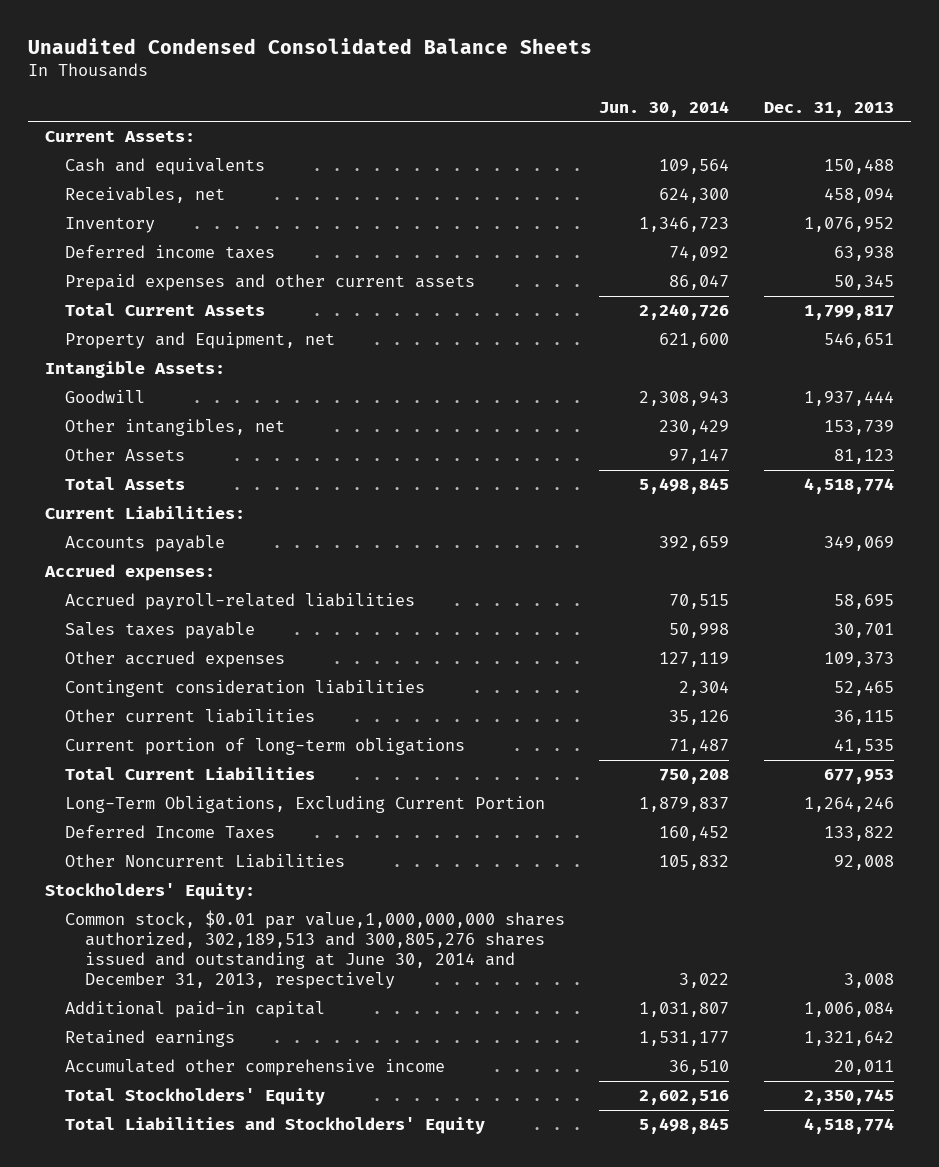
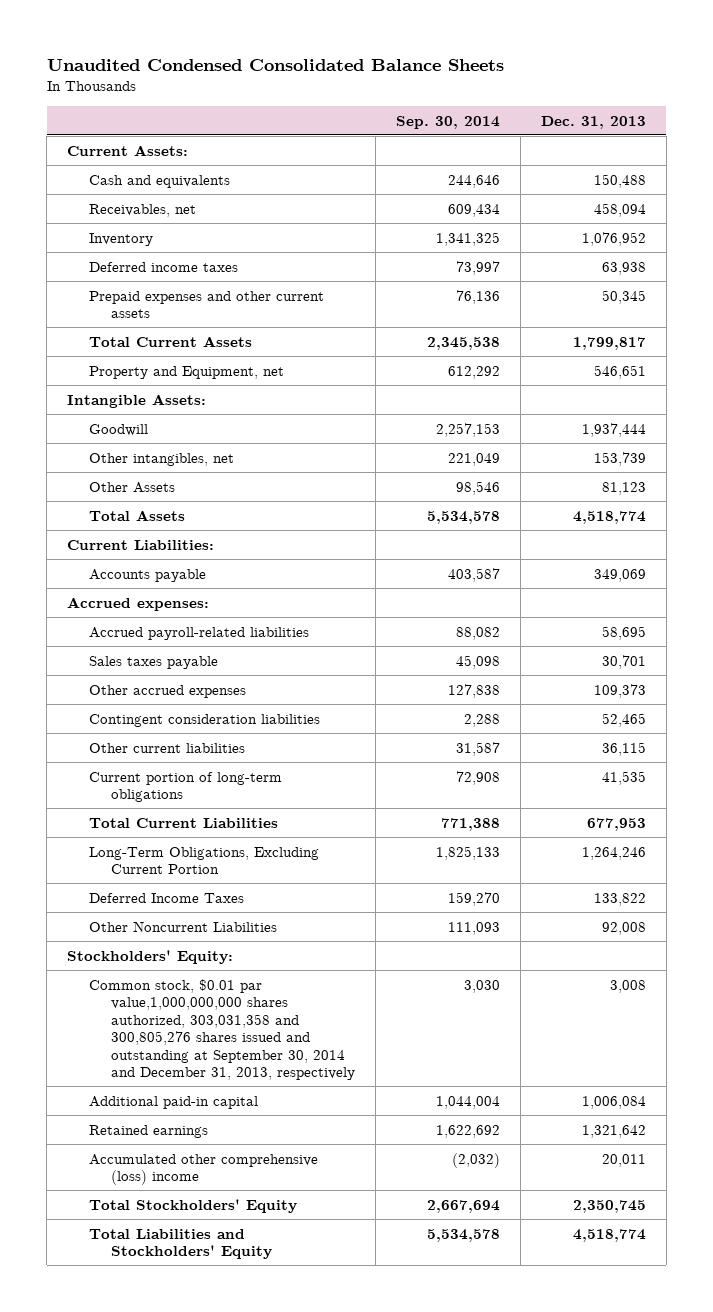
[599,101,730,118] Jun. 30, 2014 -> none
none -> [395,115,500,129] Sep. 30, 2014
[64,910,565,990] Common stock, $0.01 par value,1,000,000,000 shares authorized, 302,189,513 and 300,805,276 shares issued and outstanding at June 30, 2014 and December 31, 2013, respectively -> [89,978,356,1081] Common stock, $0.01 par value,1,000,000,000 shares authorized, 303,031,358 and 300,805,276 shares issued and outstanding at September 30, 2014 and December 31, 2013, respectively
[64,1059,445,1077] Accumulated other comprehensive income -> [89,1153,319,1186] Accumulated other comprehensive (loss) income

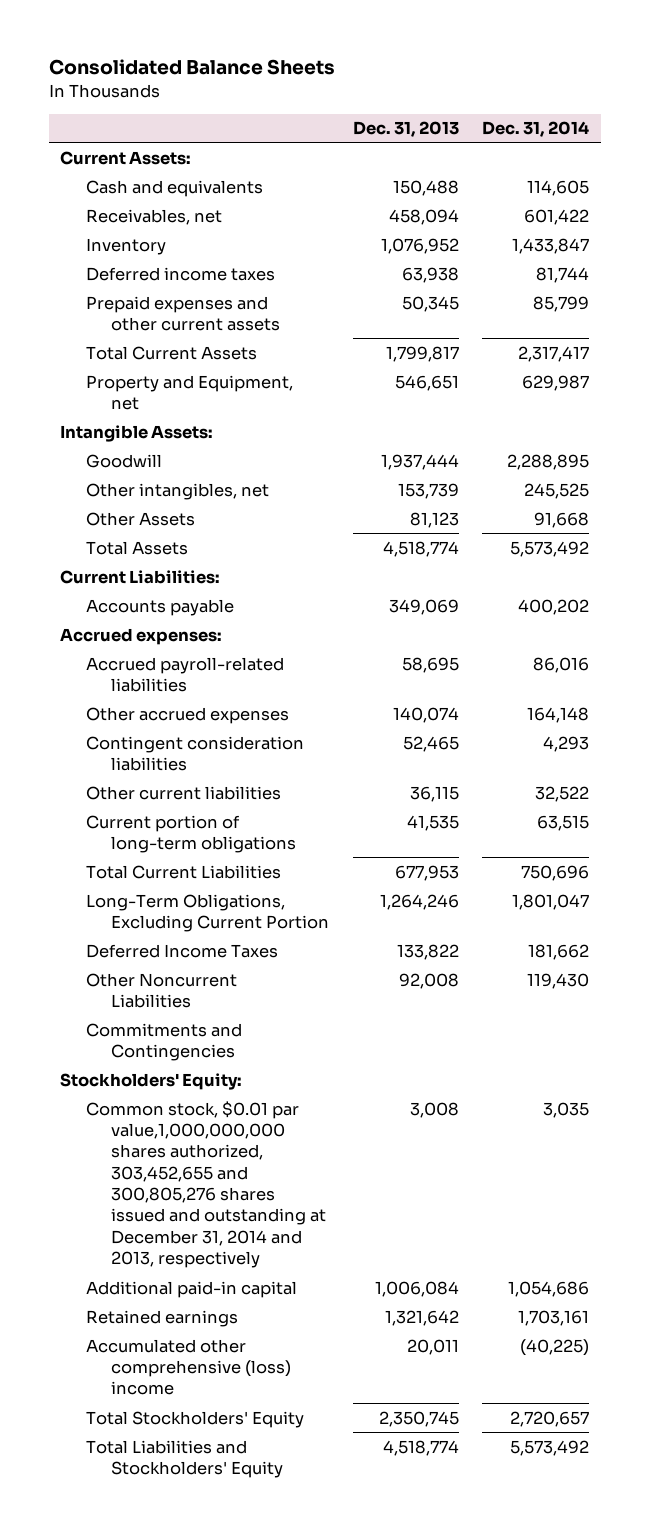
[46,58,504,71] Unaudited Condensed Consolidated Balance Sheets -> [48,59,335,76] Consolidated Balance Sheets
[395,115,500,129] Sep. 30, 2014 -> none
none -> [482,121,590,138] Dec. 31, 2014
[89,655,219,669] Sales taxes payable -> none
[593,683,646,698] 109,373 -> [392,706,459,723] 140,074
none -> [85,1022,242,1061] Commitments and Contingencies
[89,978,356,1081] Common stock, $0.01 par value,1,000,000,000 shares authorized, 303,031,358 and 300,805,276 shares issued and outstanding at September 30, 2014 and December 31, 2013, respectively -> [85,1100,326,1269] Common stock, $0.01 par value,1,000,000,000 shares authorized, 303,452,655 and 300,805,276 shares issued and outstanding at December 31, 2014 and 2013, respectively

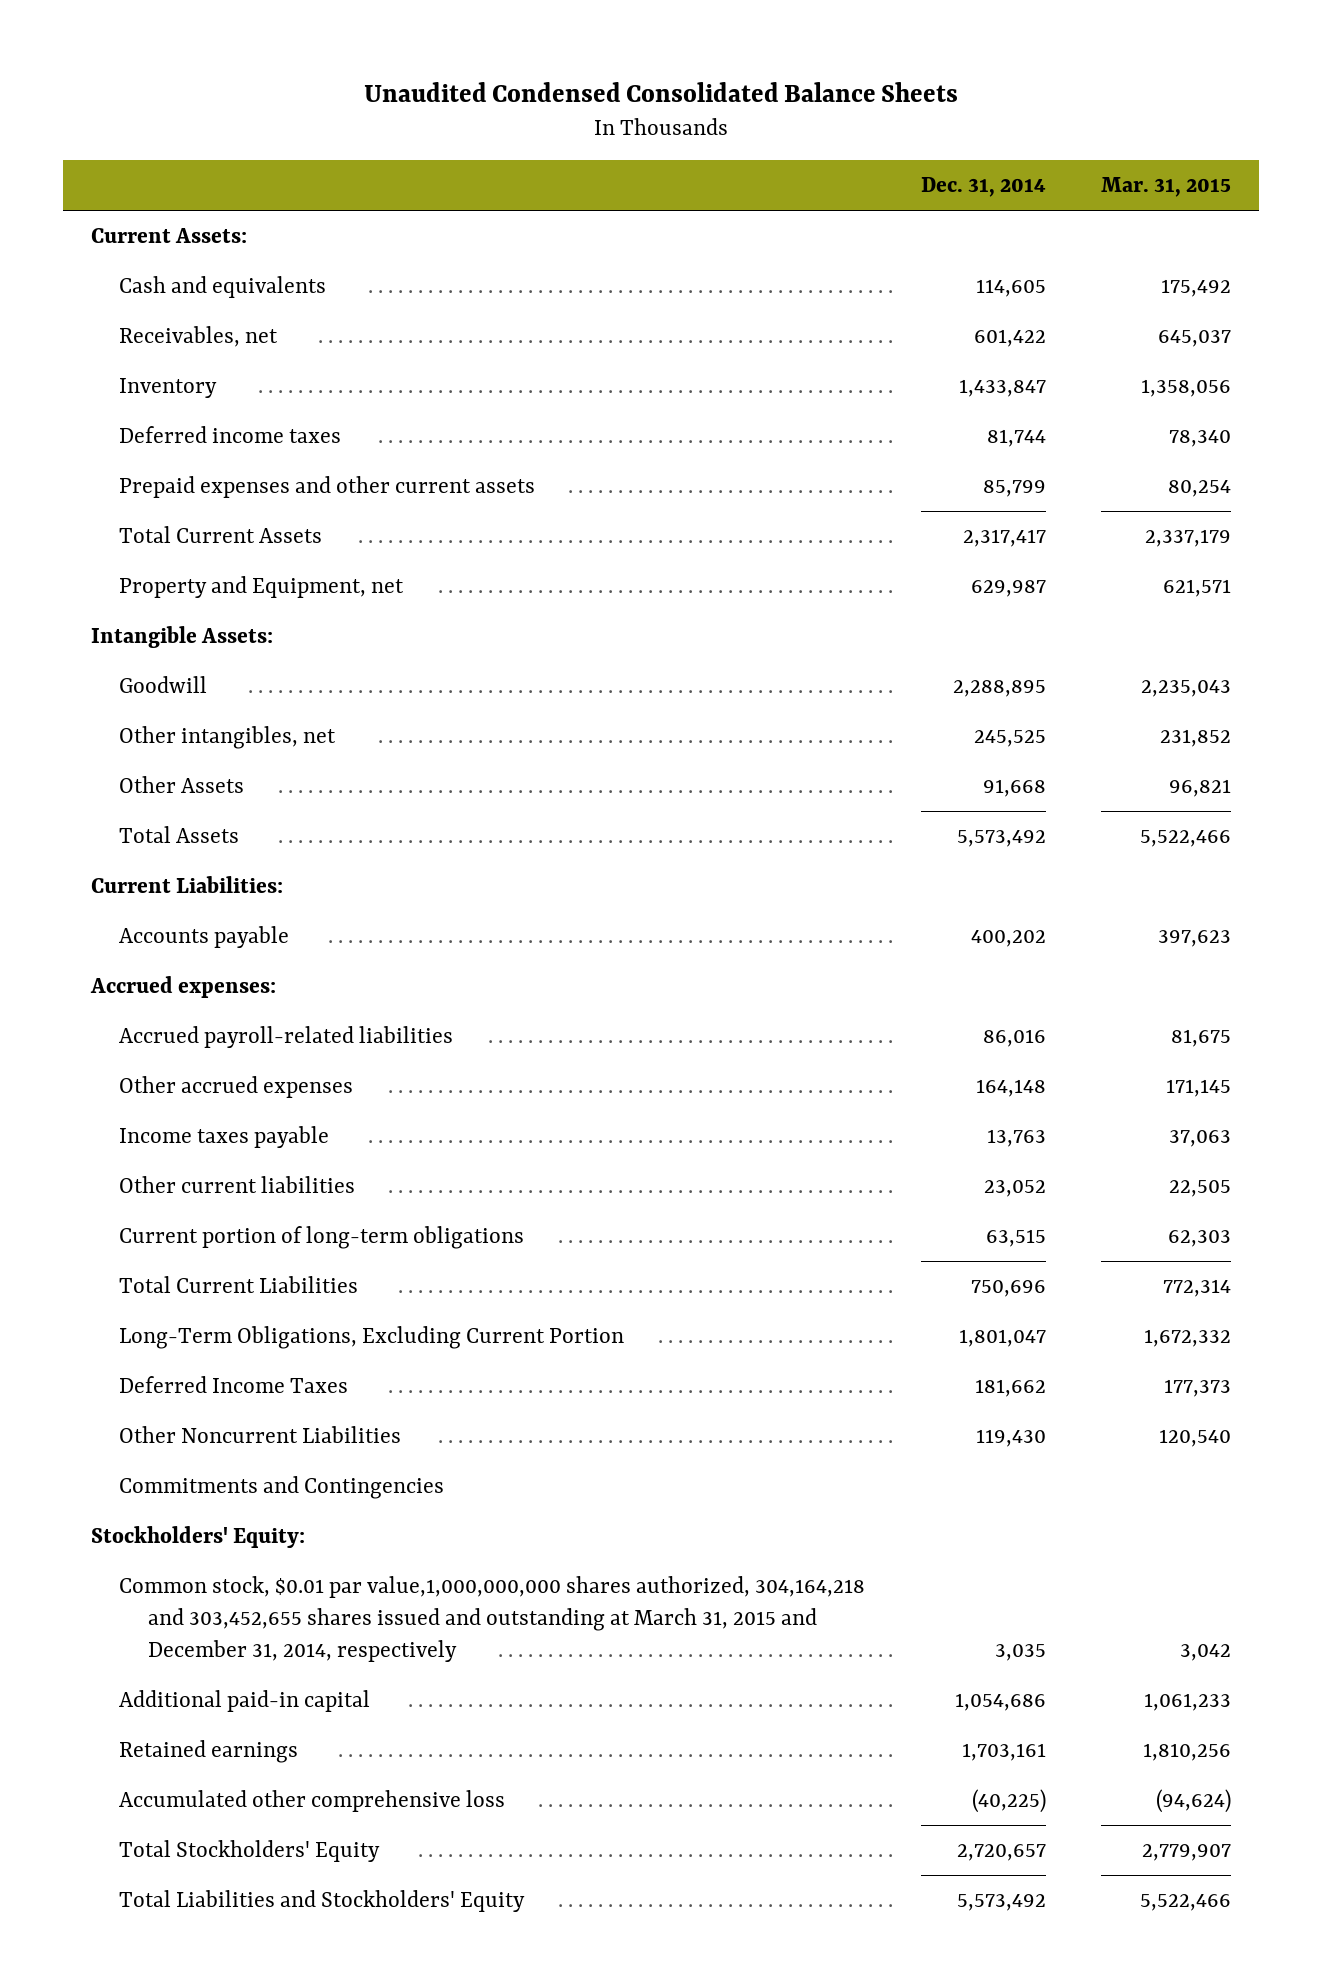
[48,59,335,76] Consolidated Balance Sheets -> [364,81,959,102] Unaudited Condensed Consolidated Balance Sheets
[352,121,459,138] Dec. 31, 2013 -> none
none -> [1101,177,1232,198] Mar. 31, 2015
[85,735,304,771] Contingent consideration liabilities -> none
none -> [119,1126,330,1149] Income taxes payable
[535,785,590,802] 32,522 -> [983,1180,1046,1198] 23,052
[85,1100,326,1269] Common stock, $0.01 par value,1,000,000,000 shares authorized, 303,452,655 and 300,805,276 shares issued and outstanding at December 31, 2014 and 2013, respectively -> [119,1576,866,1663] Common stock, $0.01 par value,1,000,000,000 shares authorized, 304,164,218 and 303,452,655 shares issued and outstanding at March 31, 2015 and December 31, 2014, respectively
[85,1338,291,1396] Accumulated other comprehensive (loss) income -> [119,1790,506,1813] Accumulated other comprehensive loss

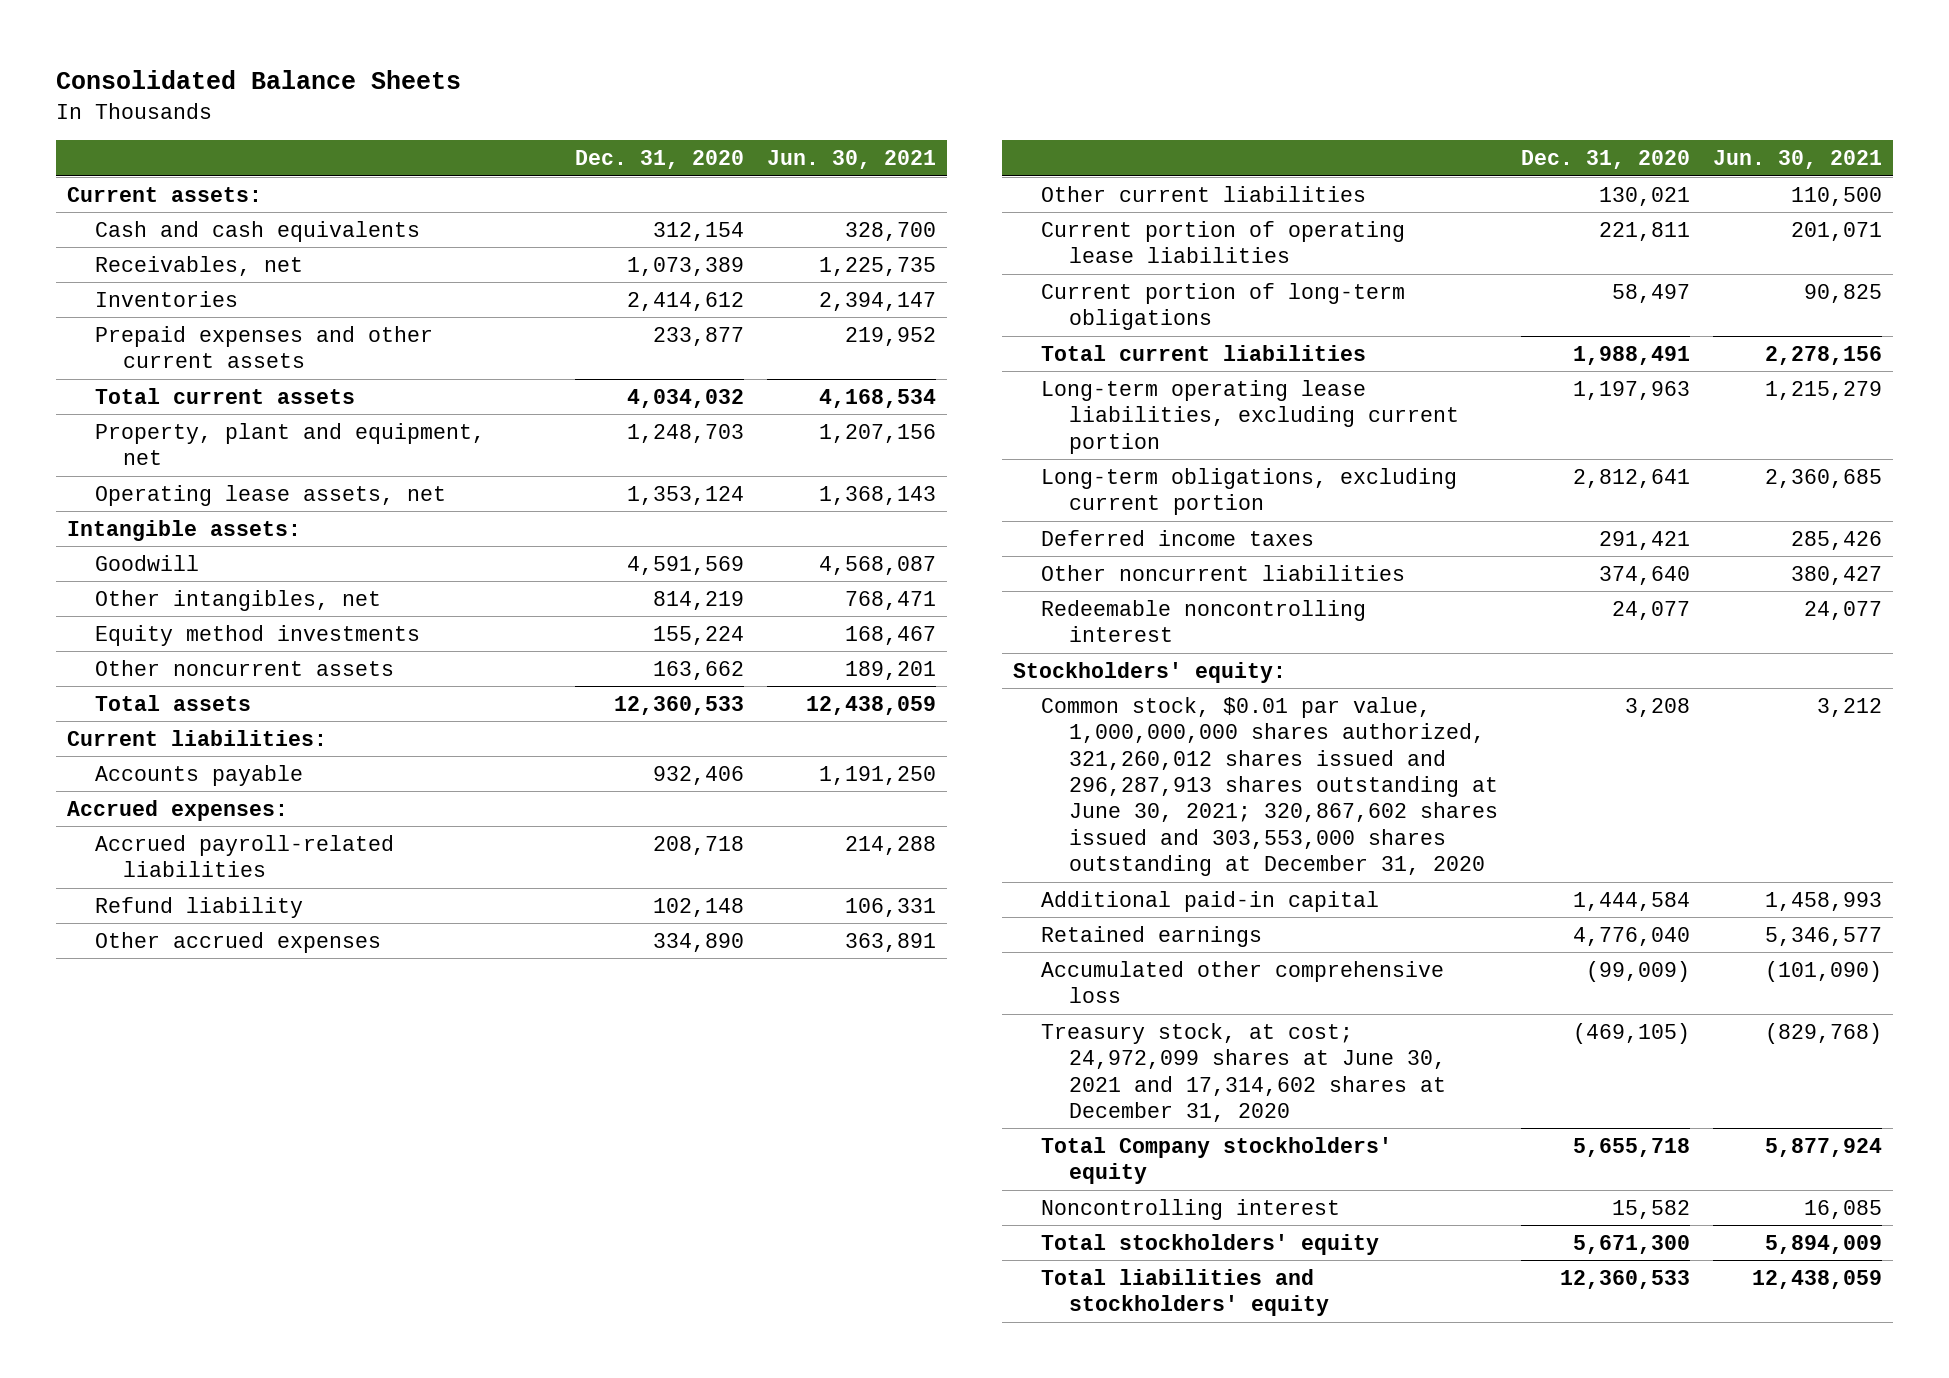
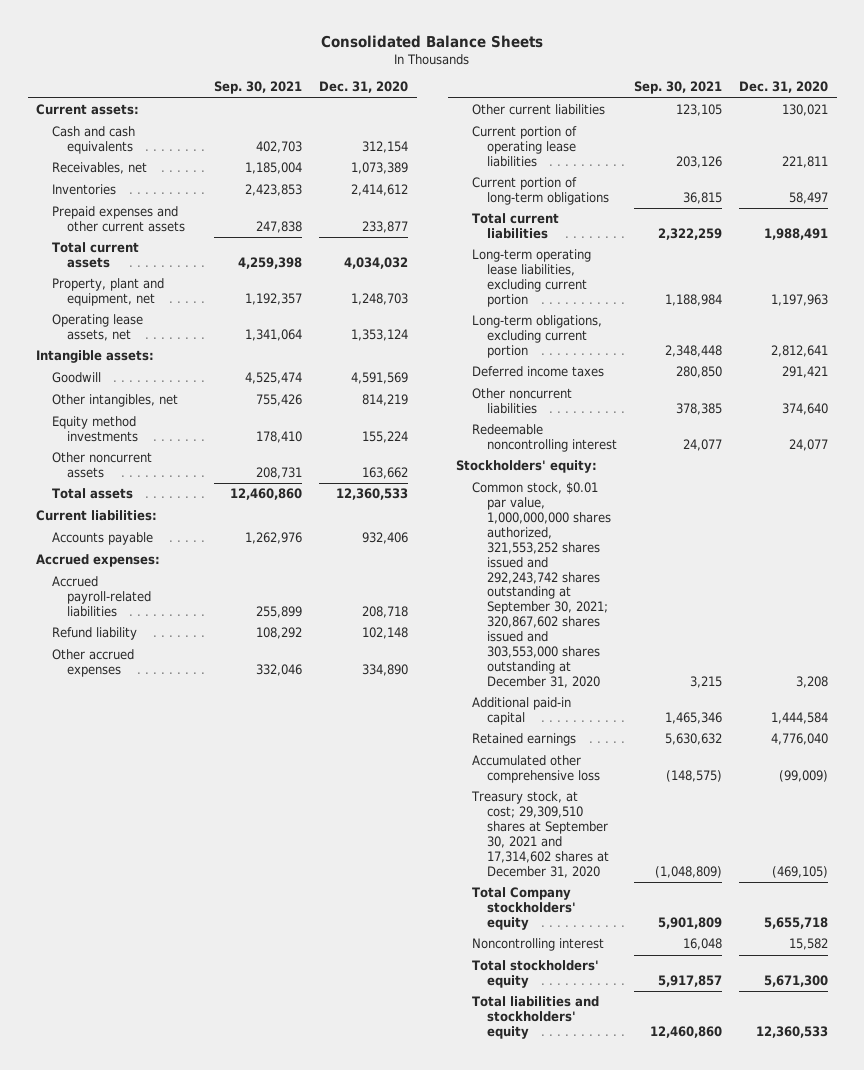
[766,150,936,170] Jun. 30, 2021 -> none
none -> [214,81,303,95] Sep. 30, 2021
[1040,696,1498,877] Common stock, $0.01 par value, 1,000,000,000 shares authorized, 321,260,012 shares issued and 296,287,913 shares outstanding at June 30, 2021; 320,867,602 shares issued and 303,553,000 shares outstanding at December 31, 2020 -> [471,482,611,688] Common stock, $0.01 par value, 1,000,000,000 shares authorized, 321,553,252 shares issued and 292,243,742 shares outstanding at September 30, 2021; 320,867,602 shares issued and 303,553,000 shares outstanding at December 31, 2020
[1040,1022,1446,1122] Treasury stock, at cost; 24,972,099 shares at June 30, 2021 and 17,314,602 shares at December 31, 2020 -> [470,791,609,878] Treasury stock, at cost; 29,309,510 shares at September 30, 2021 and 17,314,602 shares at December 31, 2020

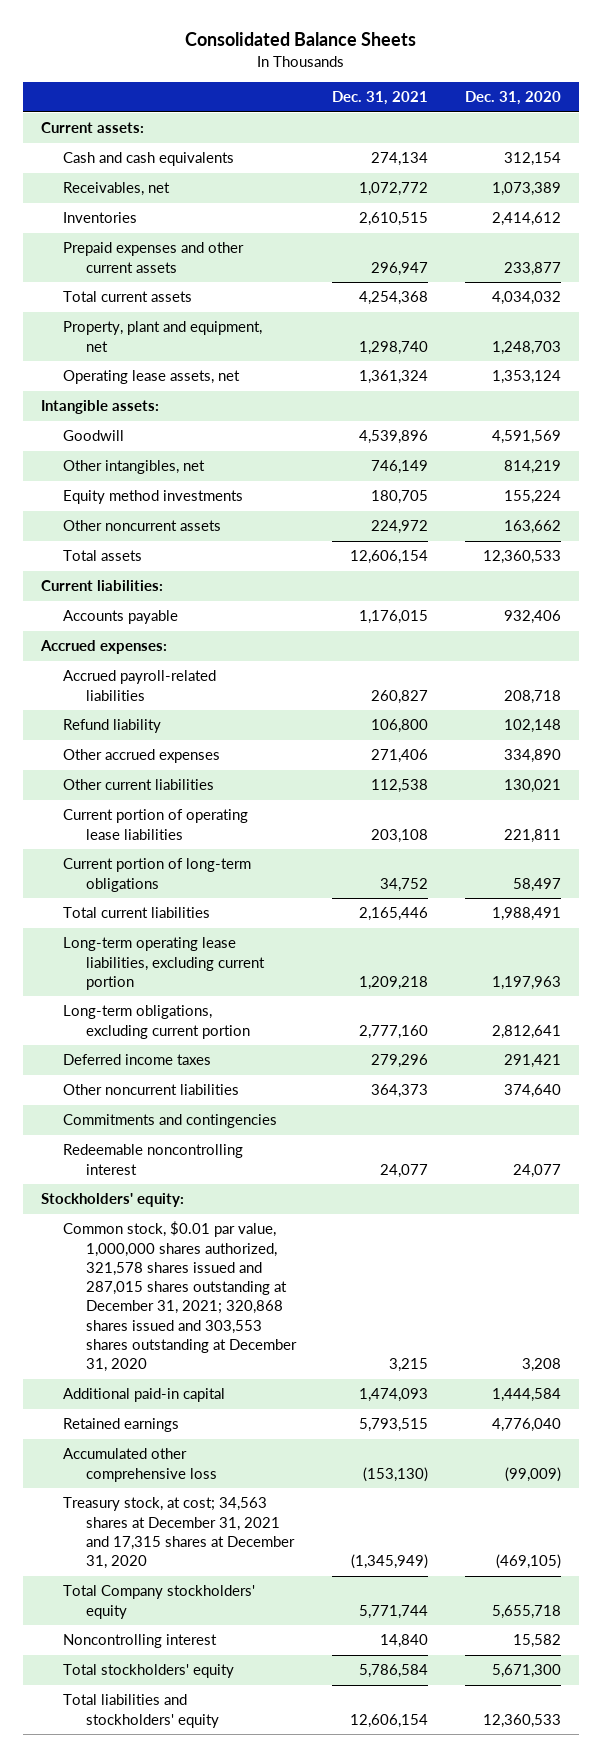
[214,81,303,95] Sep. 30, 2021 -> none
none -> [332,91,429,106] Dec. 31, 2021
none -> [63,1114,278,1129] Commitments and contingencies
[471,482,611,688] Common stock, $0.01 par value, 1,000,000,000 shares authorized, 321,553,252 shares issued and 292,243,742 shares outstanding at September 30, 2021; 320,867,602 shares issued and 303,553,000 shares outstanding at December 31, 2020 -> [63,1221,297,1373] Common stock, $0.01 par value, 1,000,000 shares authorized, 321,578 shares issued and 287,015 shares outstanding at December 31, 2021; 320,868 shares issued and 303,553 shares outstanding at December 31, 2020
[470,791,609,878] Treasury stock, at cost; 29,309,510 shares at September 30, 2021 and 17,314,602 shares at December 31, 2020 -> [63,1497,295,1570] Treasury stock, at cost; 34,563 shares at December 31, 2021 and 17,315 shares at December 31, 2020

